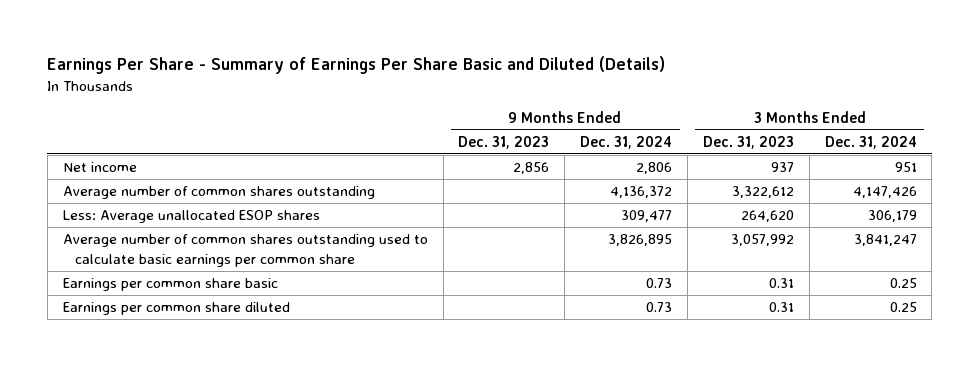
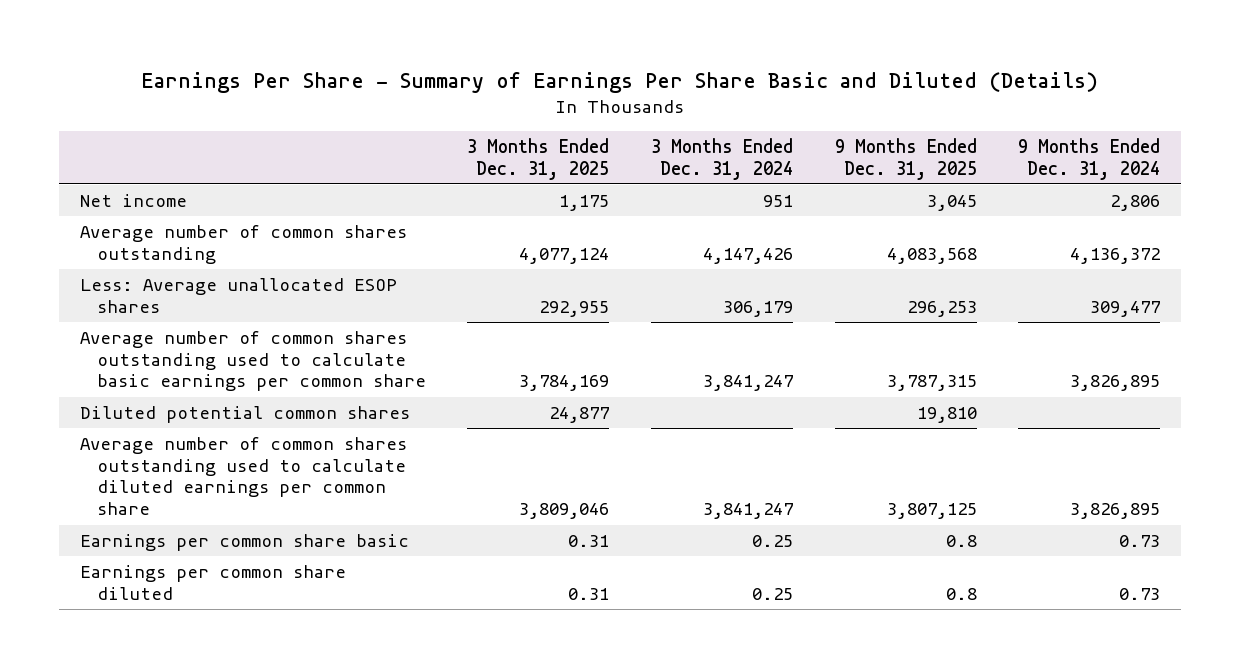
[458,135,550,149] Dec. 31, 2023 -> none
[702,135,794,149] Dec. 31, 2023 -> none
none -> [467,137,610,180] 3 Months Ended Dec. 31, 2025
none -> [834,137,977,180] 9 Months Ended Dec. 31, 2025
none -> [80,405,411,423] Diluted potential common shares
none -> [80,436,408,516] Average number of common shares outstanding used to calculate diluted earnings per common share

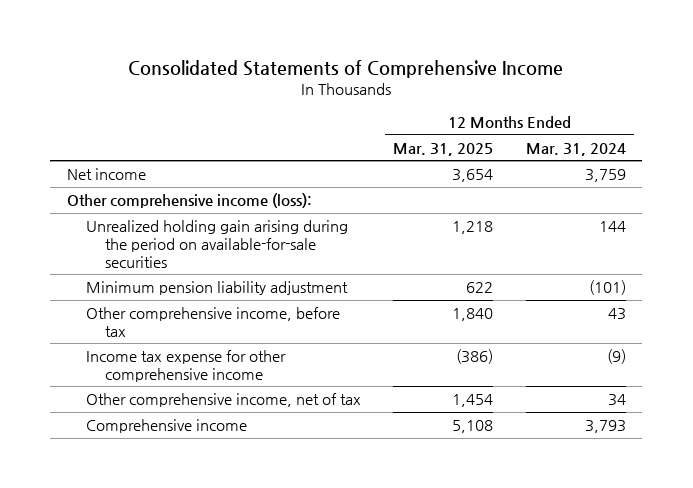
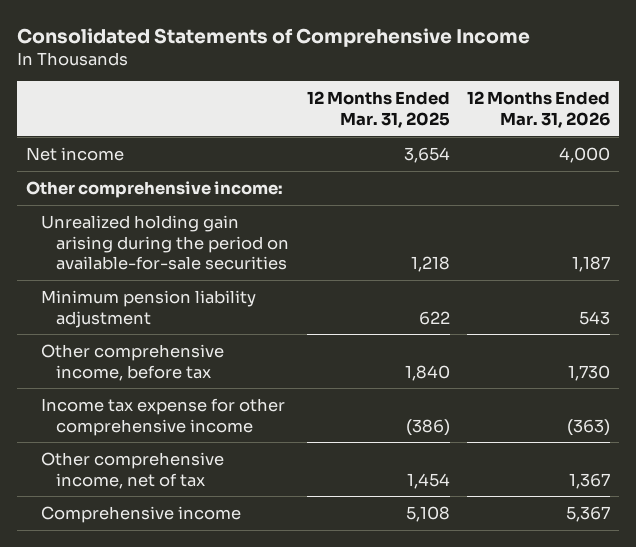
[525,142,626,156] Mar. 31, 2024 -> none
none -> [467,91,611,128] 12 Months Ended Mar. 31, 2026
[66,193,312,209] Other comprehensive income (loss): -> [25,180,283,198] Other comprehensive income:

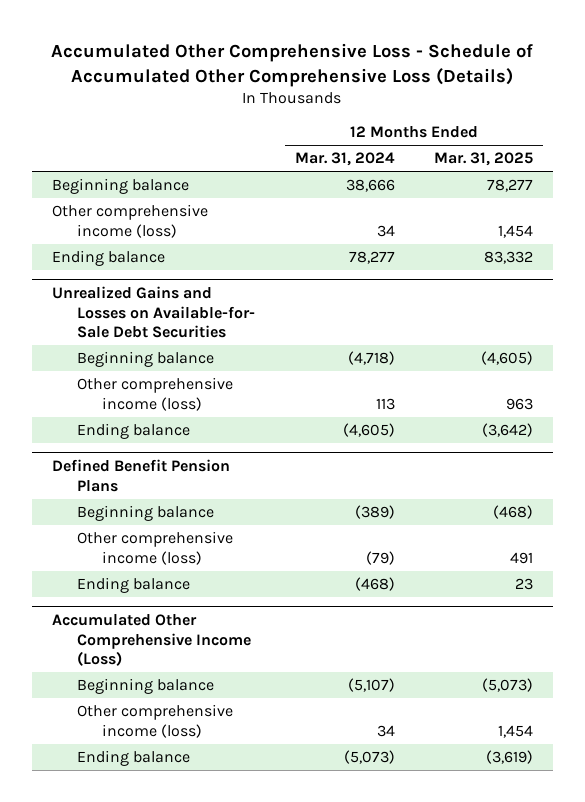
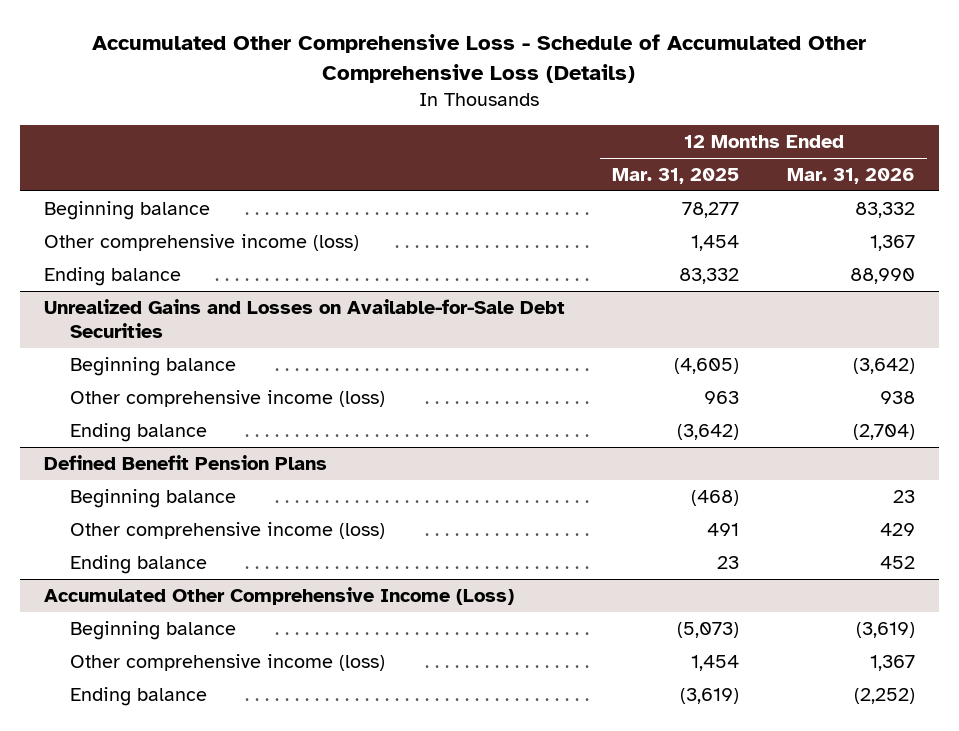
[294,152,395,167] Mar. 31, 2024 -> none
none -> [786,168,915,185] Mar. 31, 2026
[51,285,256,339] Unrealized Gains and Losses on Available-for- Sale Debt Securities -> [43,298,565,339] Unrealized Gains and Losses on Available-for-Sale Debt Securities

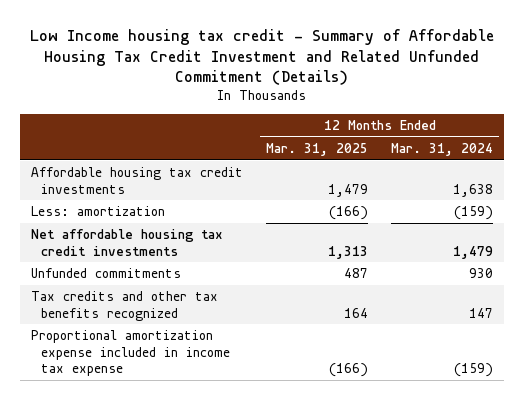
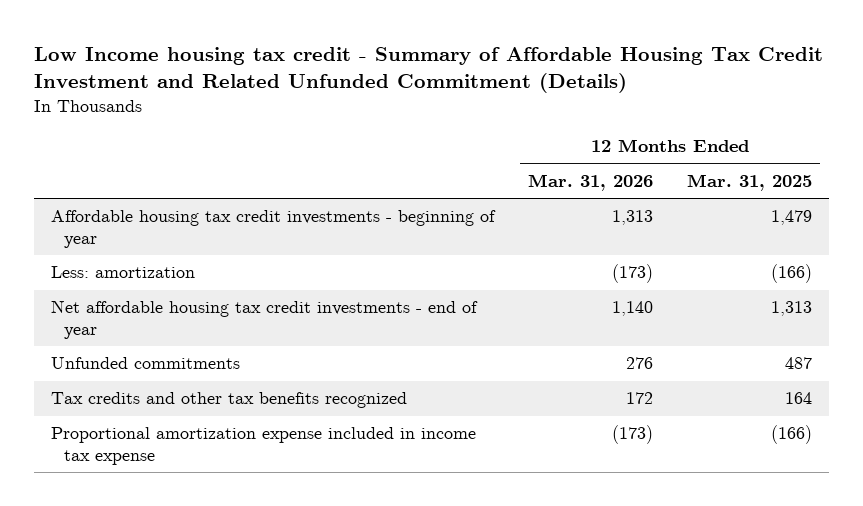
[390,142,493,156] Mar. 31, 2024 -> none
none -> [528,174,654,192] Mar. 31, 2026
[31,167,244,194] Affordable housing tax credit investments -> [51,210,497,249] Affordable housing tax credit investments - beginning of year
[31,229,224,256] Net affordable housing tax credit investments -> [51,300,479,340] Net affordable housing tax credit investments - end of year

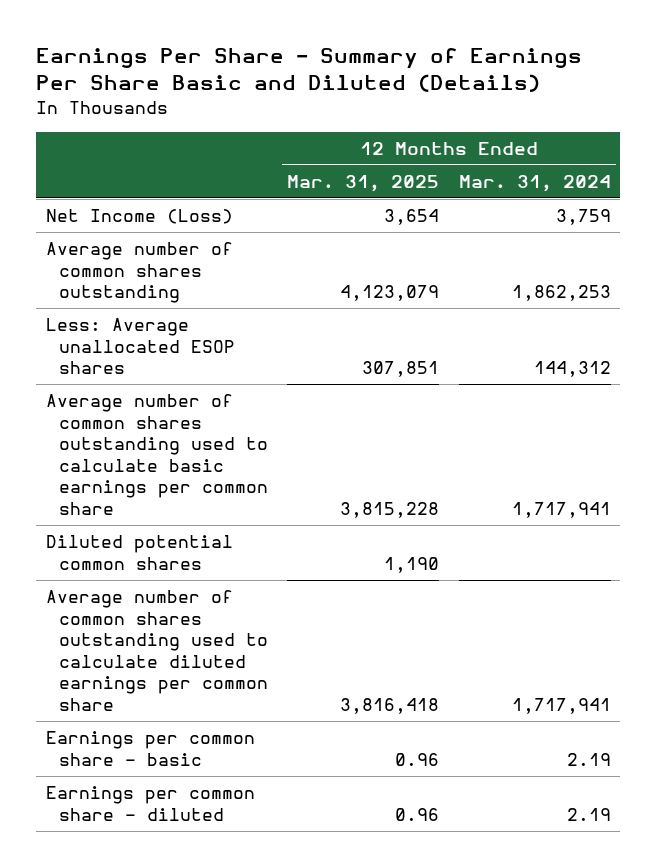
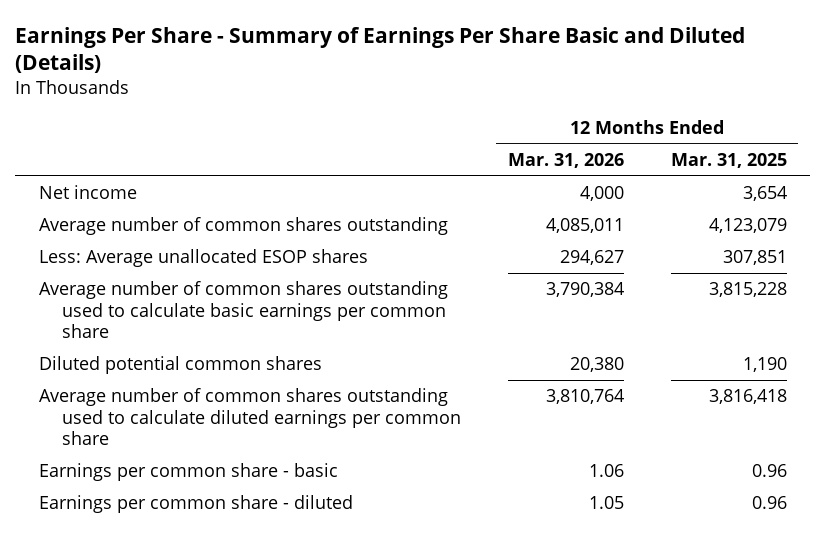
[458,174,611,192] Mar. 31, 2024 -> none
none -> [507,152,624,168] Mar. 31, 2026
[45,209,233,225] Net Income (Loss) -> [38,185,137,200] Net income

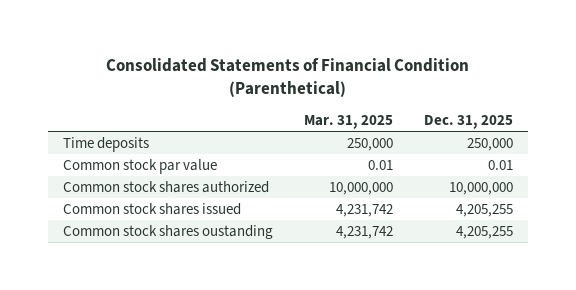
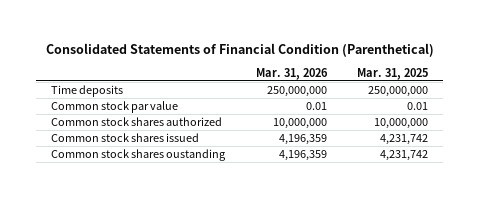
[423,114,513,129] Dec. 31, 2025 -> none
none -> [255,67,328,80] Mar. 31, 2026
[347,137,394,151] 250,000 -> [367,86,428,98] 250,000,000

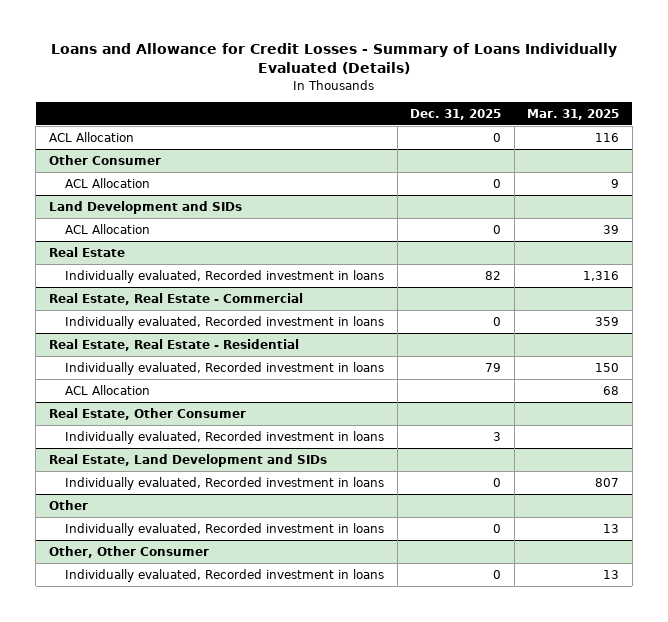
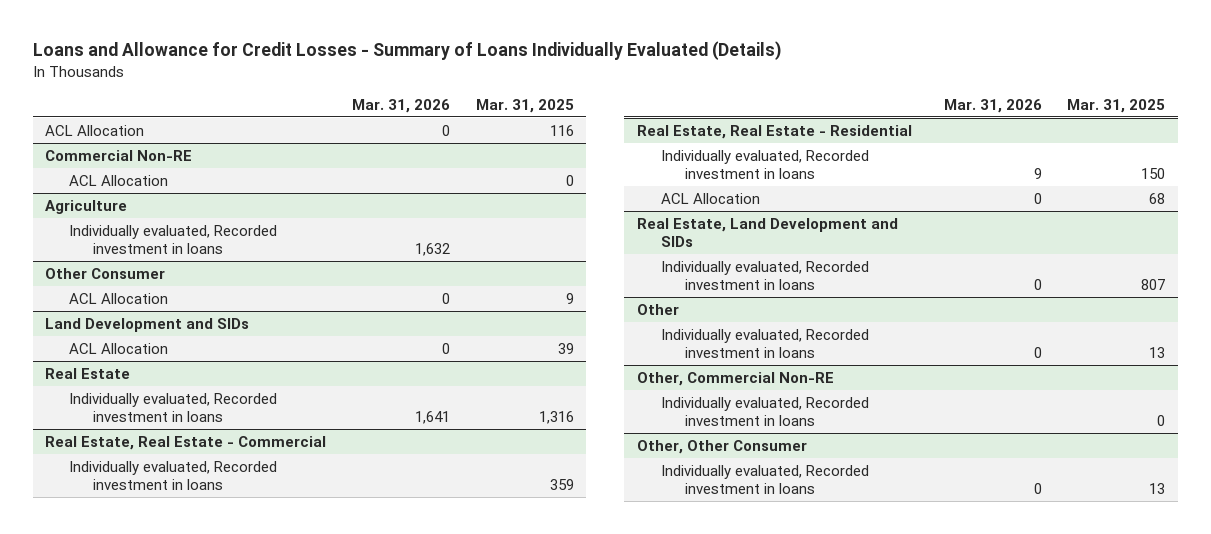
[410,108,502,120] Dec. 31, 2025 -> none
none -> [352,98,451,113] Mar. 31, 2026
none -> [45,149,193,161] Commercial Non-RE
none -> [69,174,169,186] ACL Allocation
none -> [45,199,128,214] Agriculture
none -> [69,224,278,255] Individually evaluated, Recorded investment in loans
[48,407,246,420] Real Estate, Other Consumer -> none
[64,430,384,444] Individually evaluated, Recorded investment in loans -> none
none -> [637,371,835,386] Other, Commercial Non-RE
none -> [661,396,870,427] Individually evaluated, Recorded investment in loans

